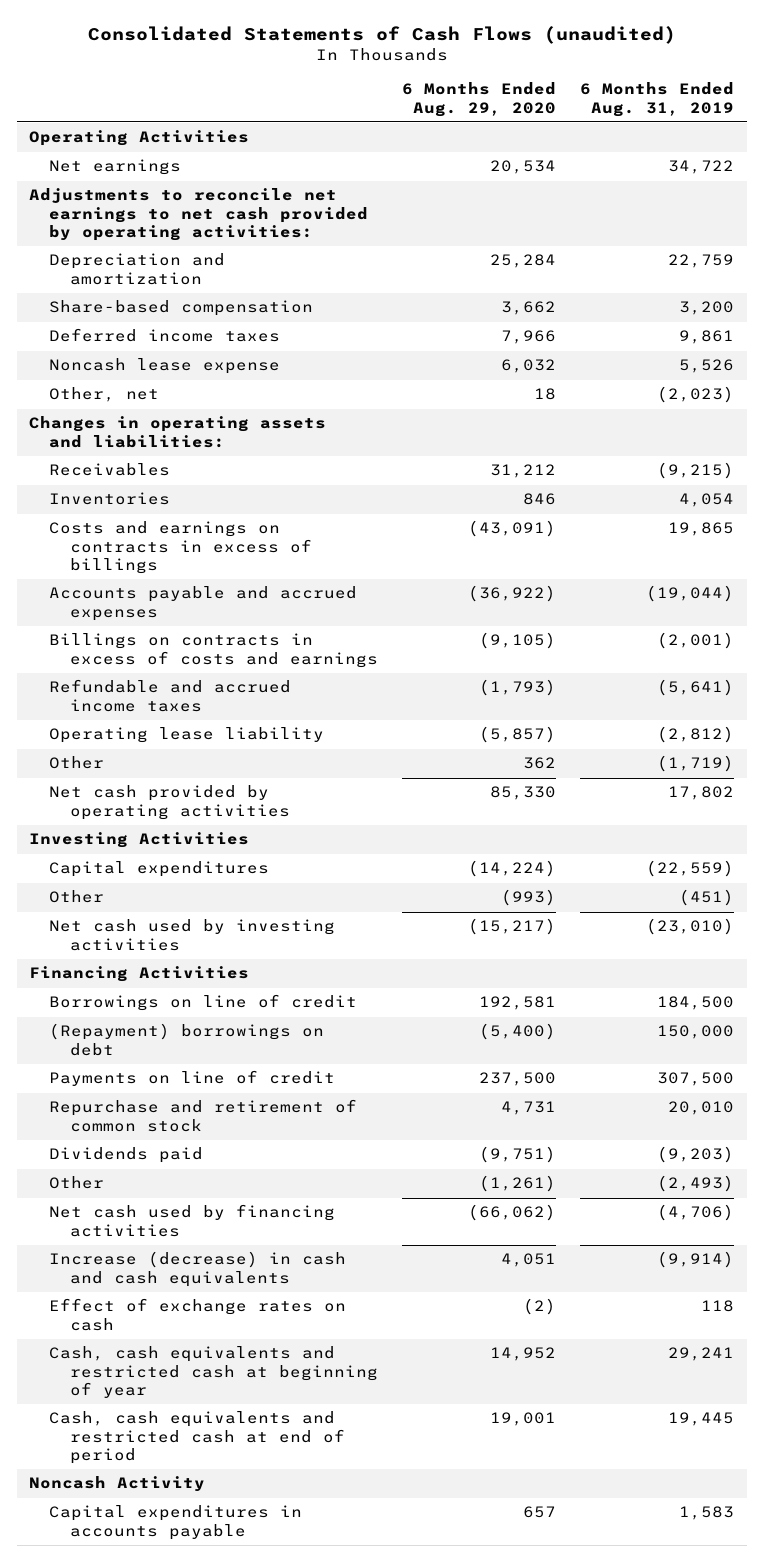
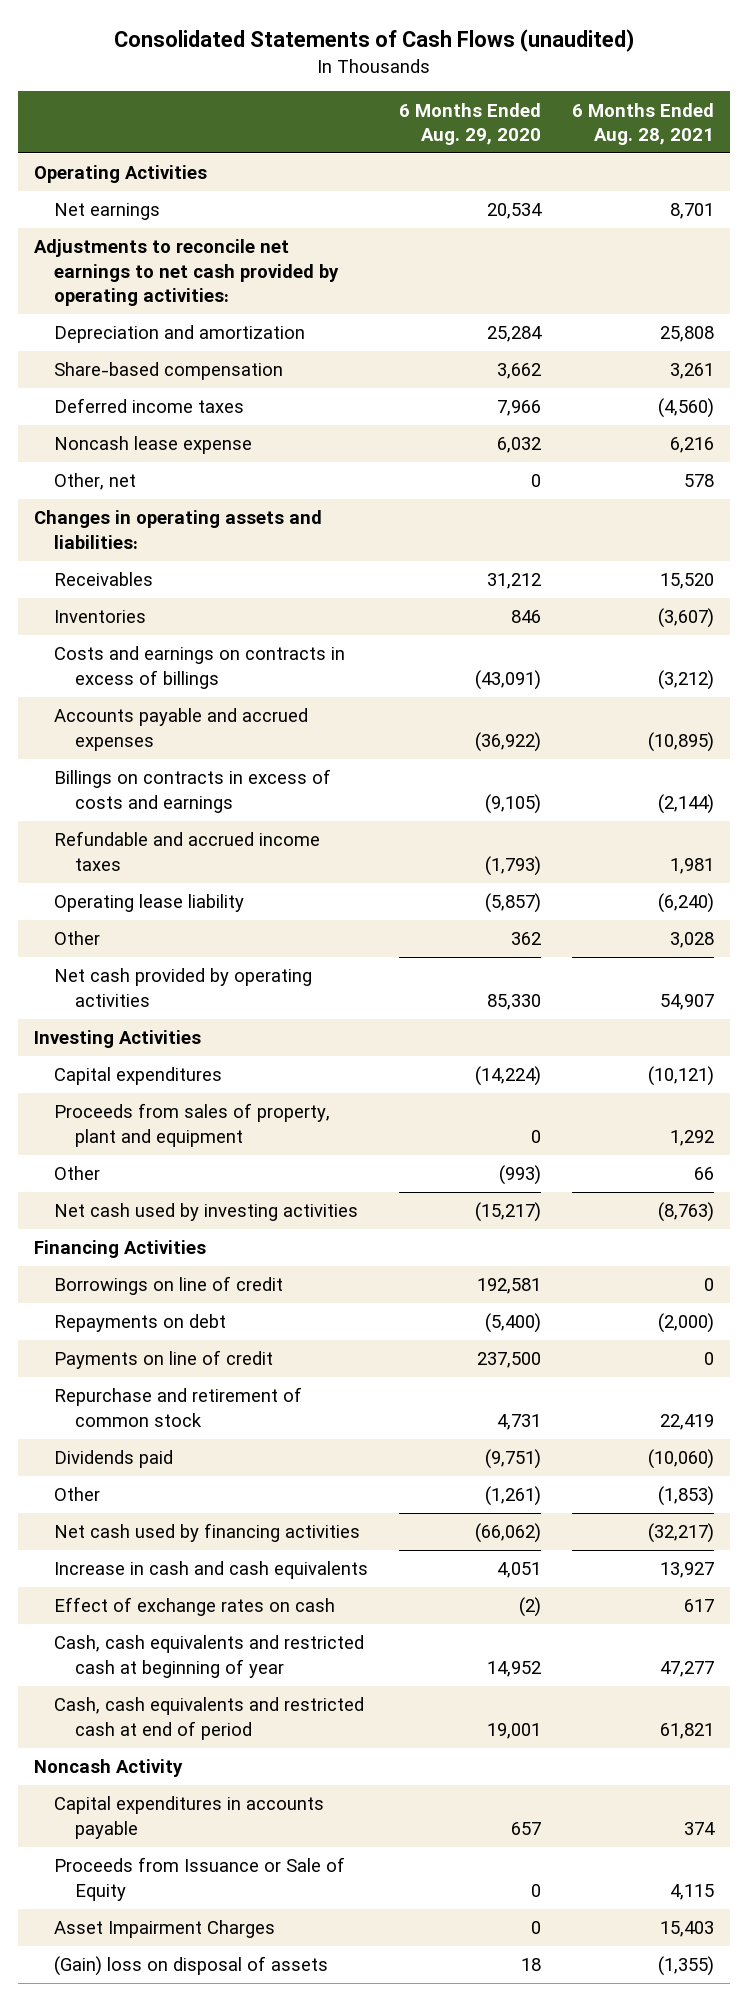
[580,82,735,117] 6 Months Ended Aug. 31, 2019 -> none
none -> [572,102,715,145] 6 Months Ended Aug. 28, 2021
[533,388,556,401] 18 -> [531,474,542,488] 0
none -> [54,1103,331,1147] Proceeds from sales of property, plant and equipment
[49,1023,325,1056] (Repayment) borrowings on debt -> [54,1314,227,1333] Repayments on debt
[49,1251,347,1287] Increase (decrease) in cash and cash equivalents -> [54,1561,369,1580] Increase in cash and cash equivalents
none -> [54,1857,346,1901] Proceeds from Issuance or Sale of Equity
none -> [54,1920,276,1939] Asset Impairment Charges
none -> [54,1956,329,1977] (Gain) loss on disposal of assets

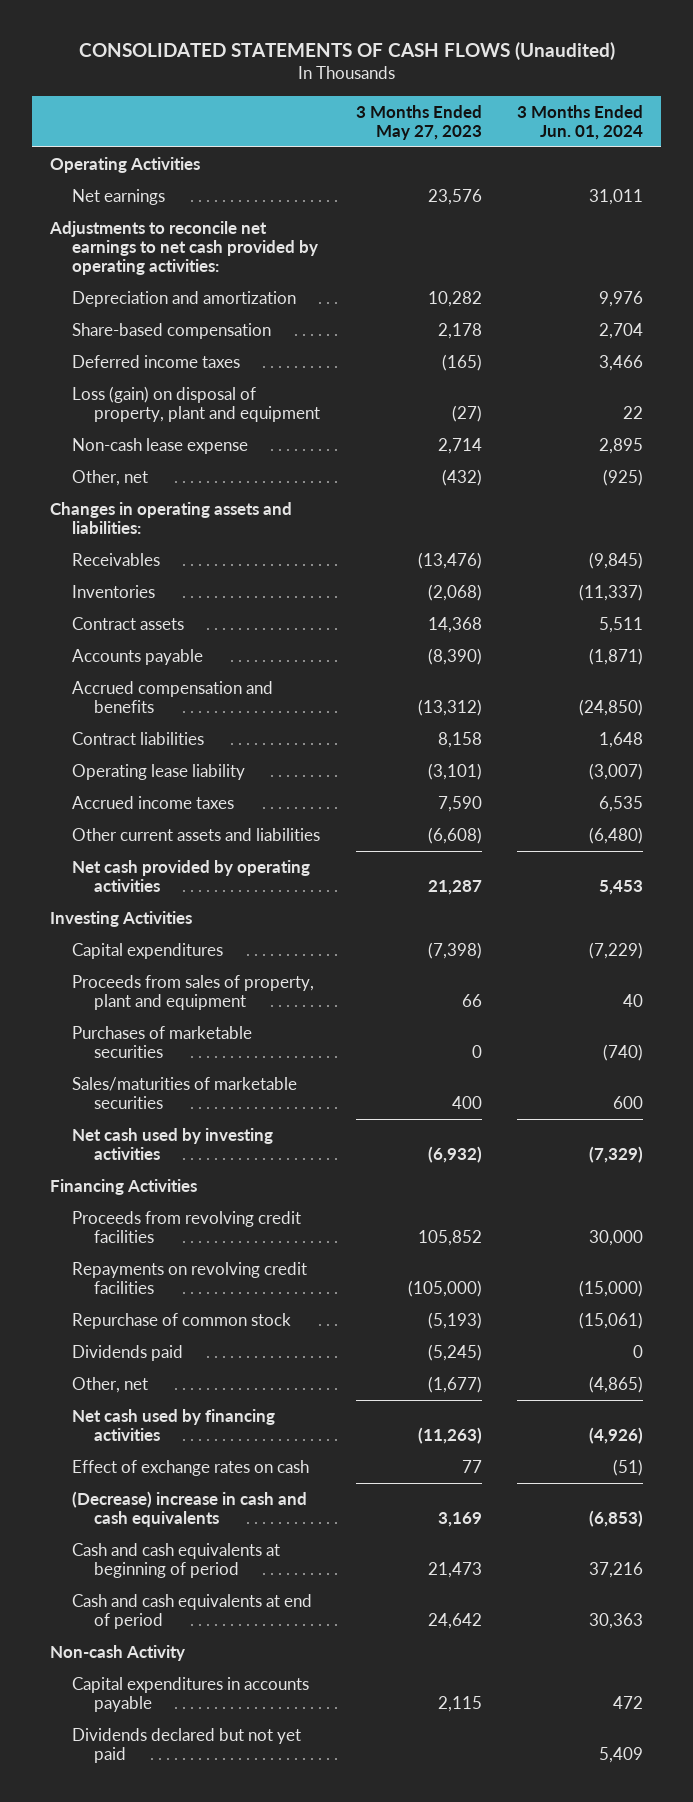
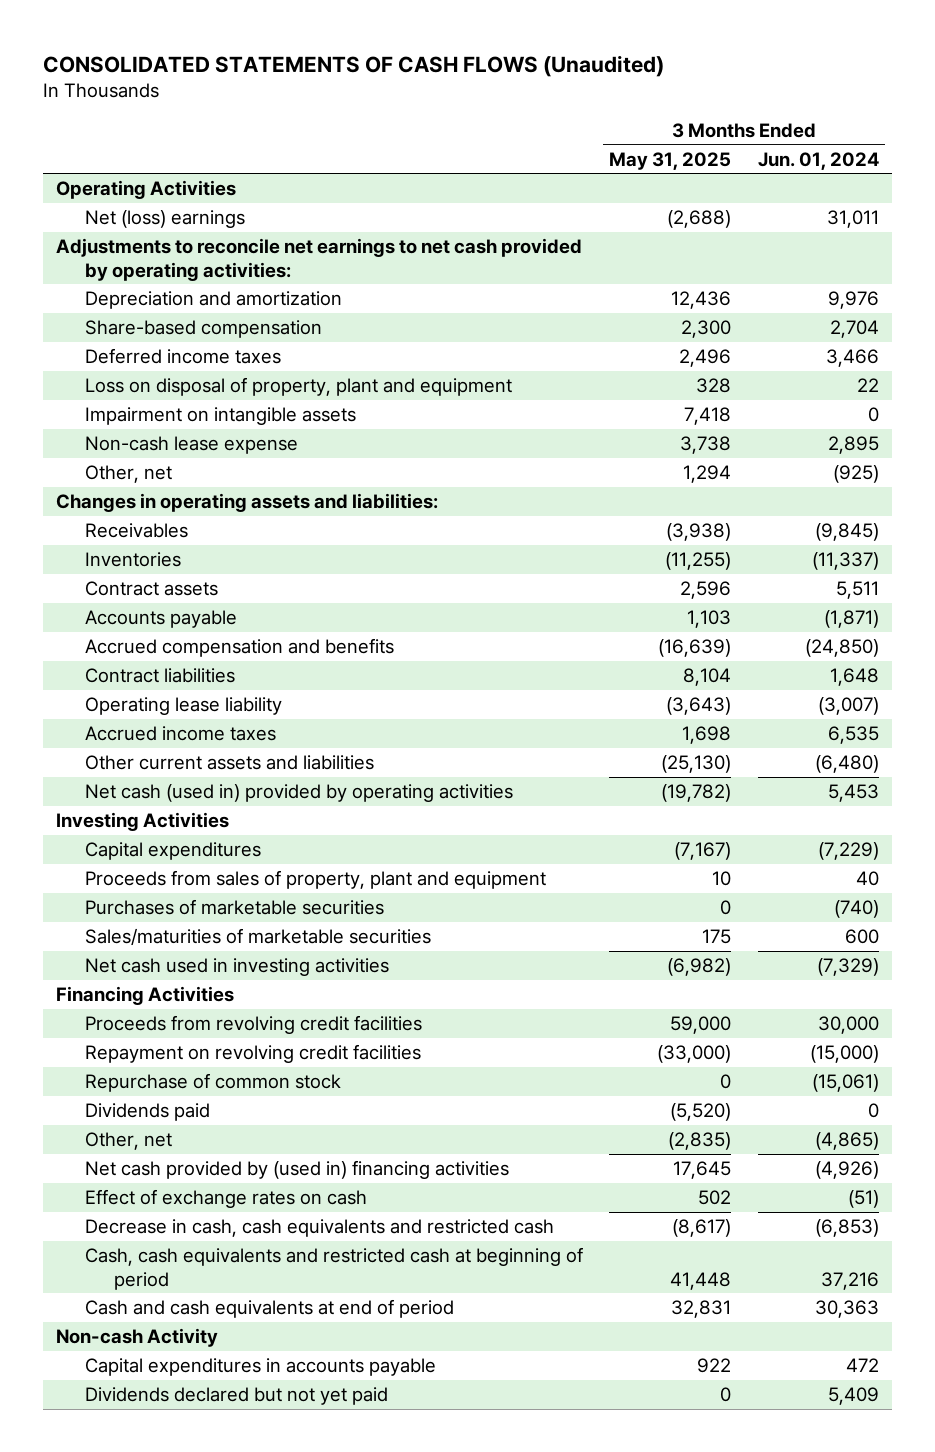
[355,104,482,140] 3 Months Ended May 27, 2023 -> none
none -> [609,151,732,170] May 31, 2025
[72,188,166,205] Net earnings -> [85,209,246,228] Net (loss) earnings
[72,385,321,422] Loss (gain) on disposal of property, plant and equipment -> [85,376,513,396] Loss on disposal of property, plant and equipment
none -> [85,406,357,425] Impairment on intangible assets
[72,859,311,892] Net cash provided by operating activities -> [85,783,514,802] Net cash (used in) provided by operating activities
[72,1127,274,1160] Net cash used by investing activities -> [85,957,390,976] Net cash used in investing activities
[72,1261,308,1294] Repayments on revolving credit facilities -> [85,1043,422,1063] Repayment on revolving credit facilities
[72,1408,276,1441] Net cash used by financing activities -> [85,1159,510,1179] Net cash provided by (used in) financing activities
[72,1490,308,1527] (Decrease) increase in cash and cash equivalents -> [85,1218,555,1237] Decrease in cash, cash equivalents and restricted cash
[72,1542,281,1578] Cash and cash equivalents at beginning of period -> [85,1246,584,1290] Cash, cash equivalents and restricted cash at beginning of period

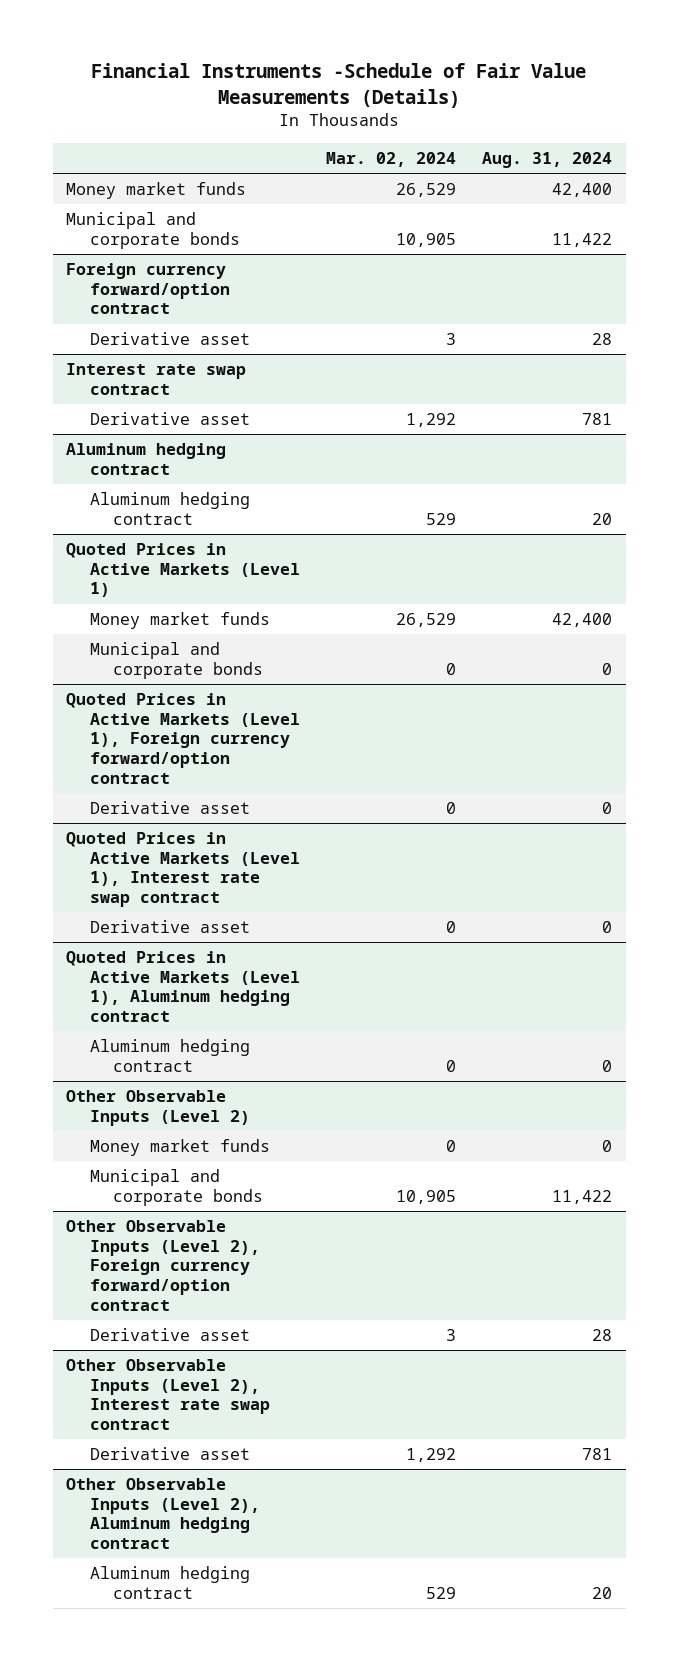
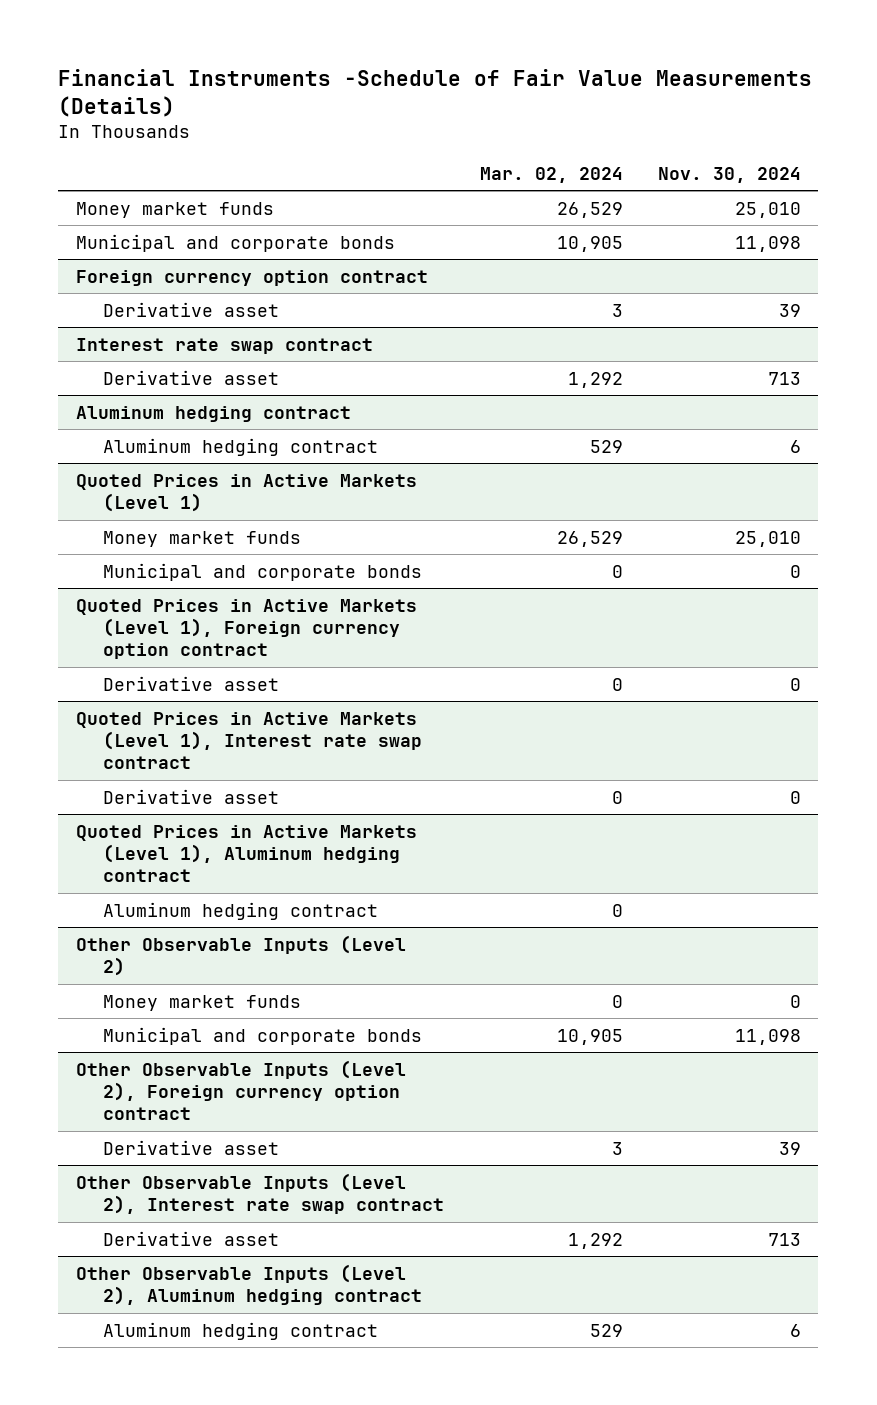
[482,151,613,168] Aug. 31, 2024 -> none
none -> [657,166,801,183] Nov. 30, 2024
[66,263,230,315] Foreign currency forward/option contract -> [76,269,429,286] Foreign currency option contract
[66,693,300,784] Quoted Prices in Active Markets (Level 1), Foreign currency forward/option contract -> [76,598,418,660] Quoted Prices in Active Markets (Level 1), Foreign currency option contract
[66,1220,260,1311] Other Observable Inputs (Level 2), Foreign currency forward/option contract -> [76,1059,407,1121] Other Observable Inputs (Level 2), Foreign currency option contract

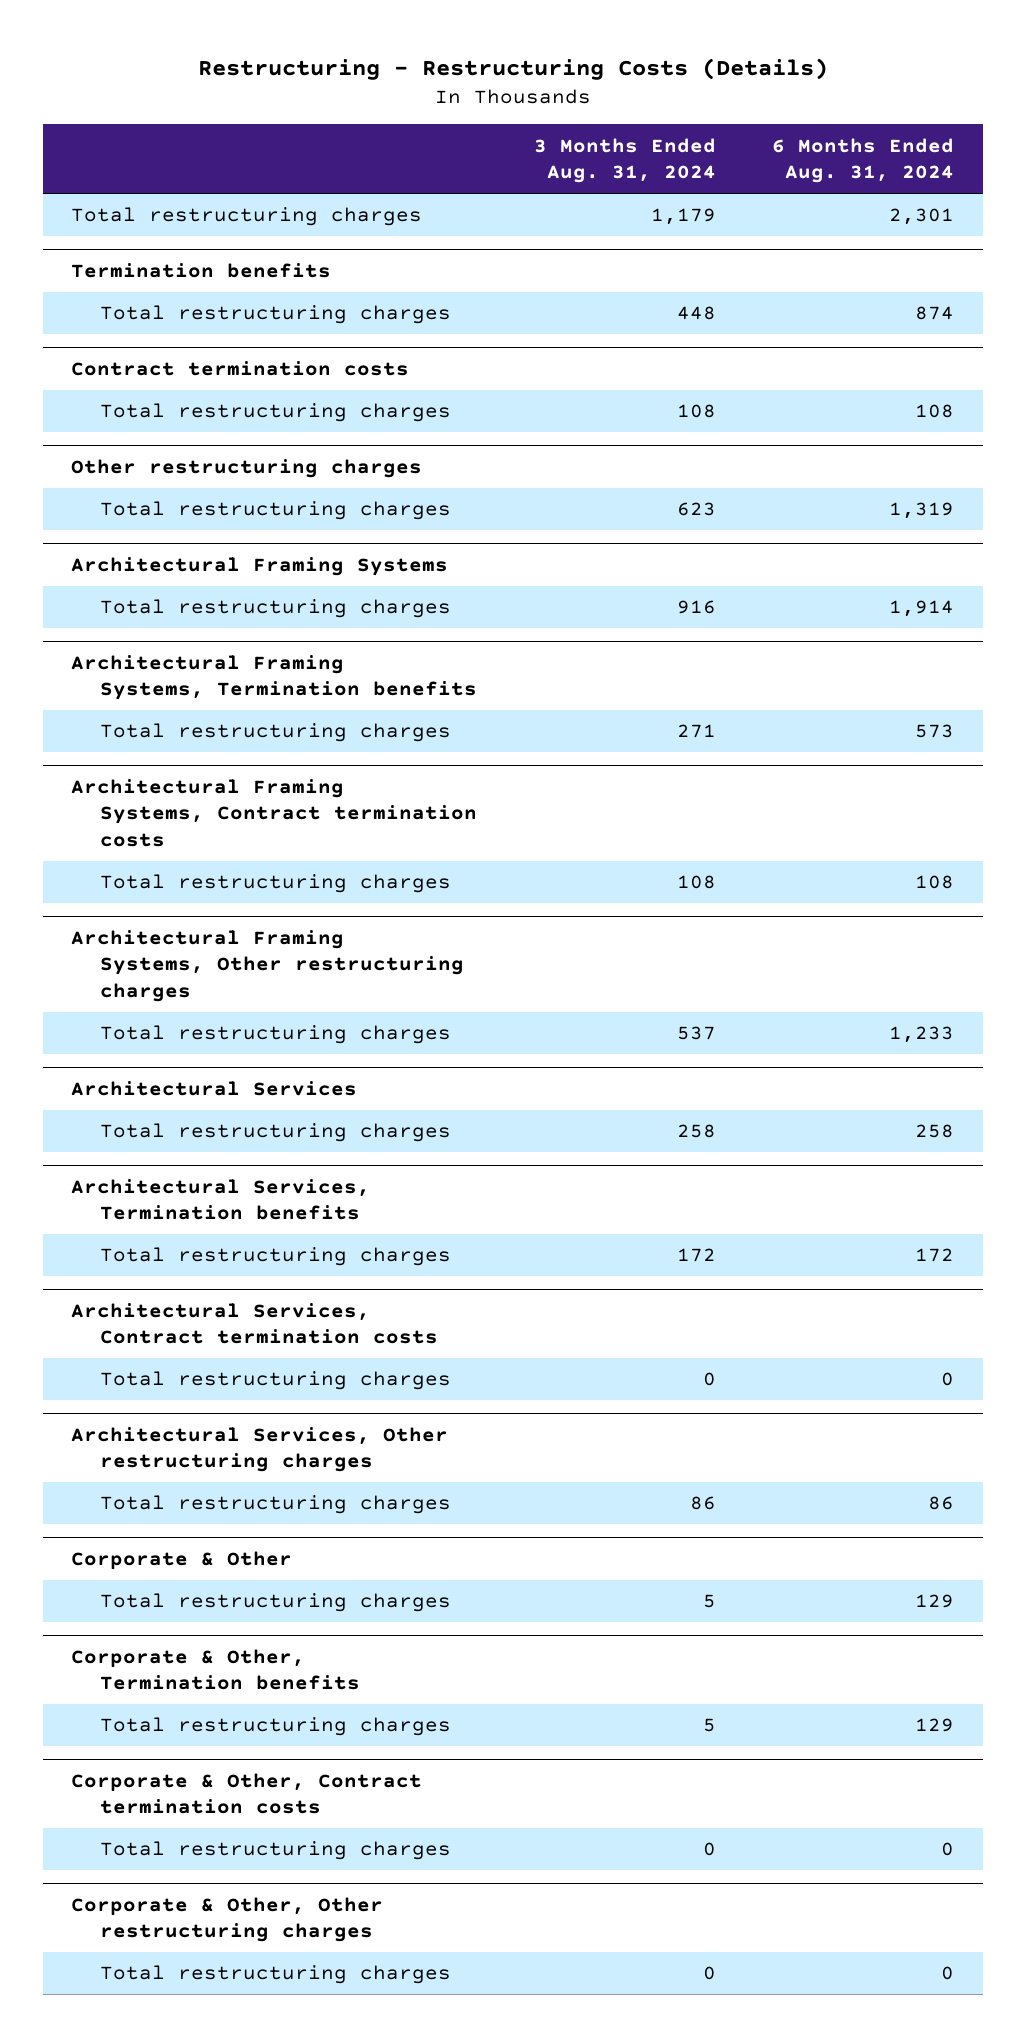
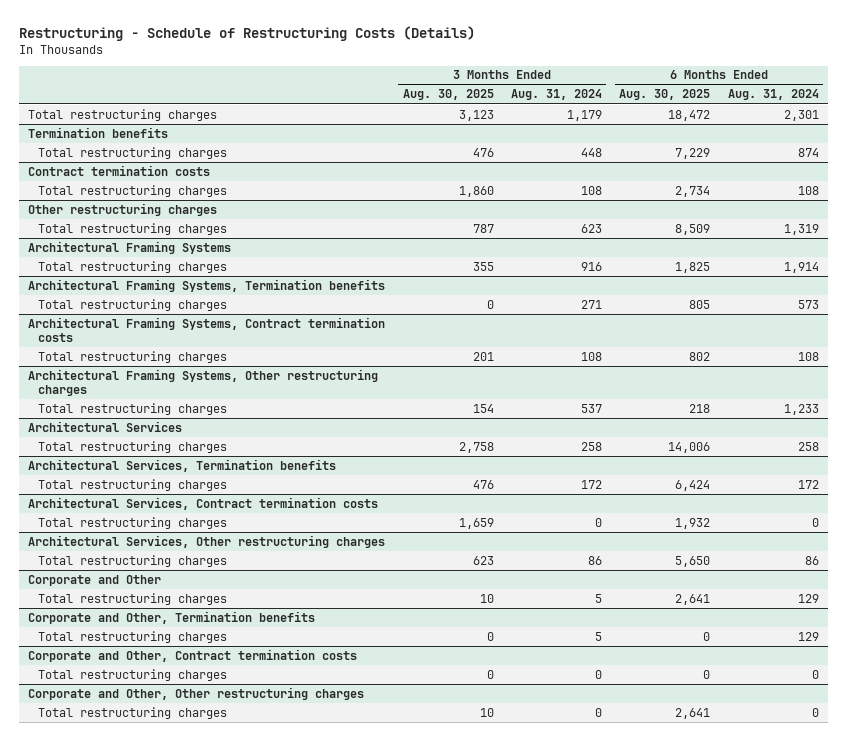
[197,58,828,81] Restructuring - Restructuring Costs (Details) -> [19,25,476,41] Restructuring - Schedule of Restructuring Costs (Details)
none -> [402,89,494,101] Aug. 30, 2025
none -> [619,89,711,101] Aug. 30, 2025
[70,1550,292,1569] Corporate & Other -> [28,574,162,586] Corporate and Other
[70,1648,361,1691] Corporate & Other, Termination benefits -> [28,610,316,624] Corporate and Other, Termination benefits
[70,1772,422,1815] Corporate & Other, Contract termination costs -> [28,648,358,662] Corporate and Other, Contract termination costs
[70,1896,383,1943] Corporate & Other, Other restructuring charges -> [28,686,365,700] Corporate and Other, Other restructuring charges

